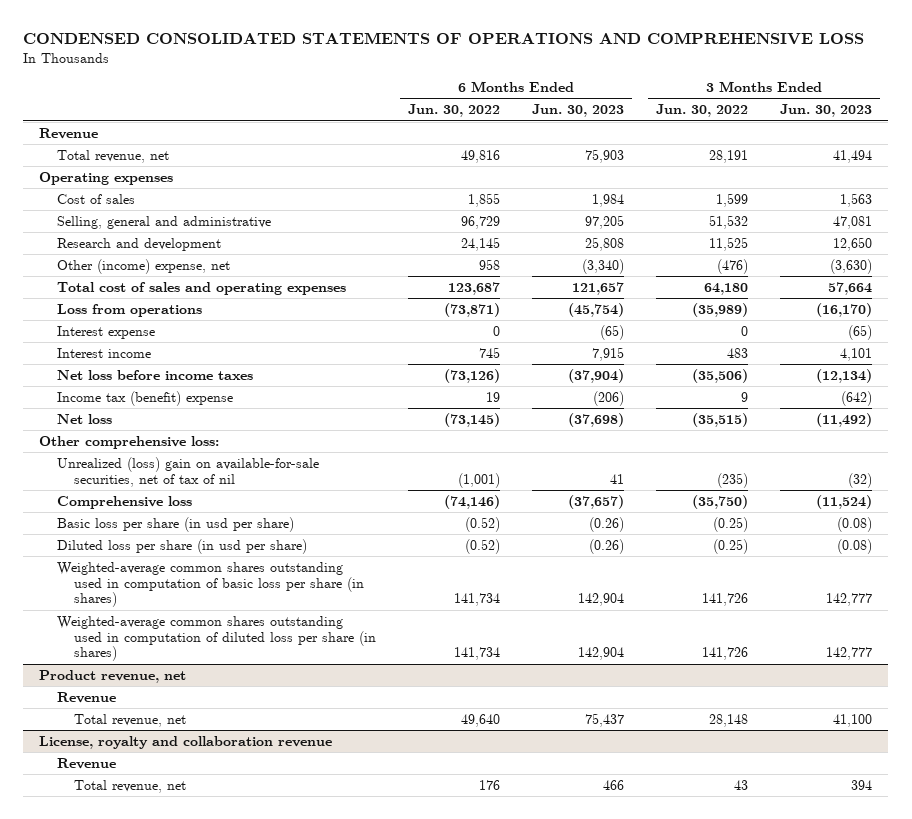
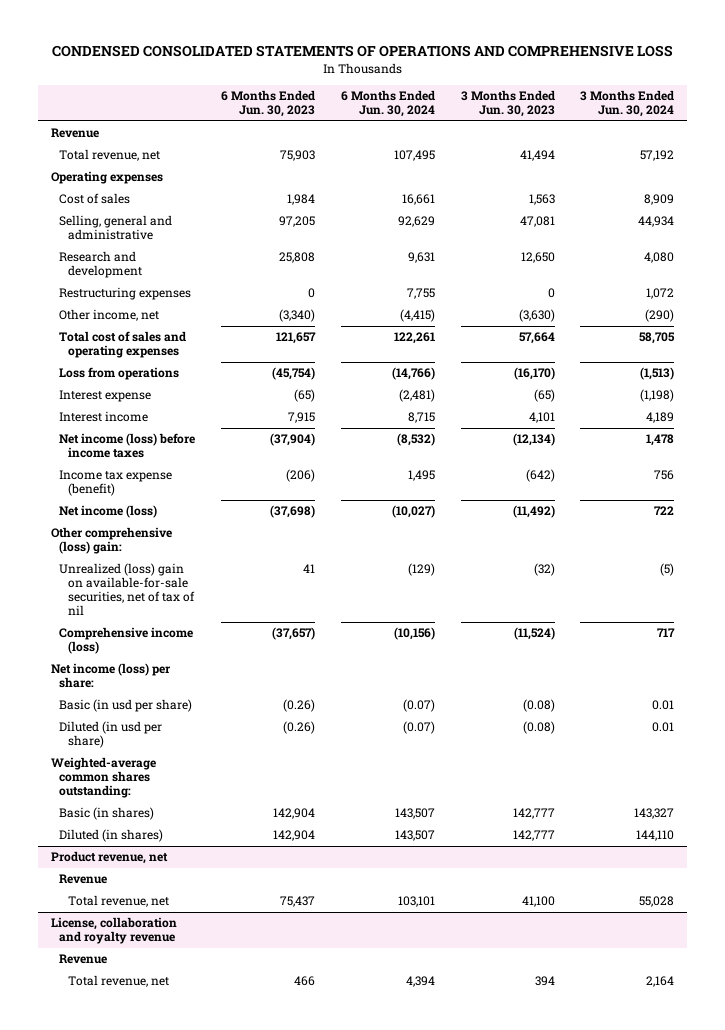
[407,104,500,118] Jun. 30, 2022 -> none
[656,104,749,118] Jun. 30, 2022 -> none
none -> [340,90,435,118] 6 Months Ended Jun. 30, 2024
none -> [580,90,675,118] 3 Months Ended Jun. 30, 2024
none -> [59,287,192,301] Restructuring expenses
[56,258,230,274] Other (income) expense, net -> [59,309,160,322] Other income, net
[56,369,253,380] Net loss before income taxes -> [59,433,196,459] Net income (loss) before income taxes
[56,390,233,406] Income tax (benefit) expense -> [59,470,173,497] Income tax expense (benefit)
[56,413,112,424] Net loss -> [59,505,158,519] Net income (loss)
[39,435,220,449] Other comprehensive loss: -> [50,527,172,555] Other comprehensive (loss) gain:
[56,495,192,509] Comprehensive loss -> [59,627,194,655] Comprehensive income (loss)
none -> [50,663,171,689] Net income (loss) per share:
[56,516,294,532] Basic loss per share (in usd per share) -> [59,699,193,713] Basic (in usd per share)
[56,538,307,554] Diluted loss per share (in usd per share) -> [59,721,163,749] Diluted (in usd per share)
none -> [50,757,156,799] Weighted-average common shares outstanding:
[56,561,364,608] Weighted-average common shares outstanding used in computation of basic loss per share (in shares) -> [59,807,155,821] Basic (in shares)
[56,615,376,662] Weighted-average common shares outstanding used in computation of diluted loss per share (in shares) -> [59,829,164,843] Diluted (in shares)
[39,735,333,749] License, royalty and collaboration revenue -> [50,917,177,945] License, collaboration and royalty revenue

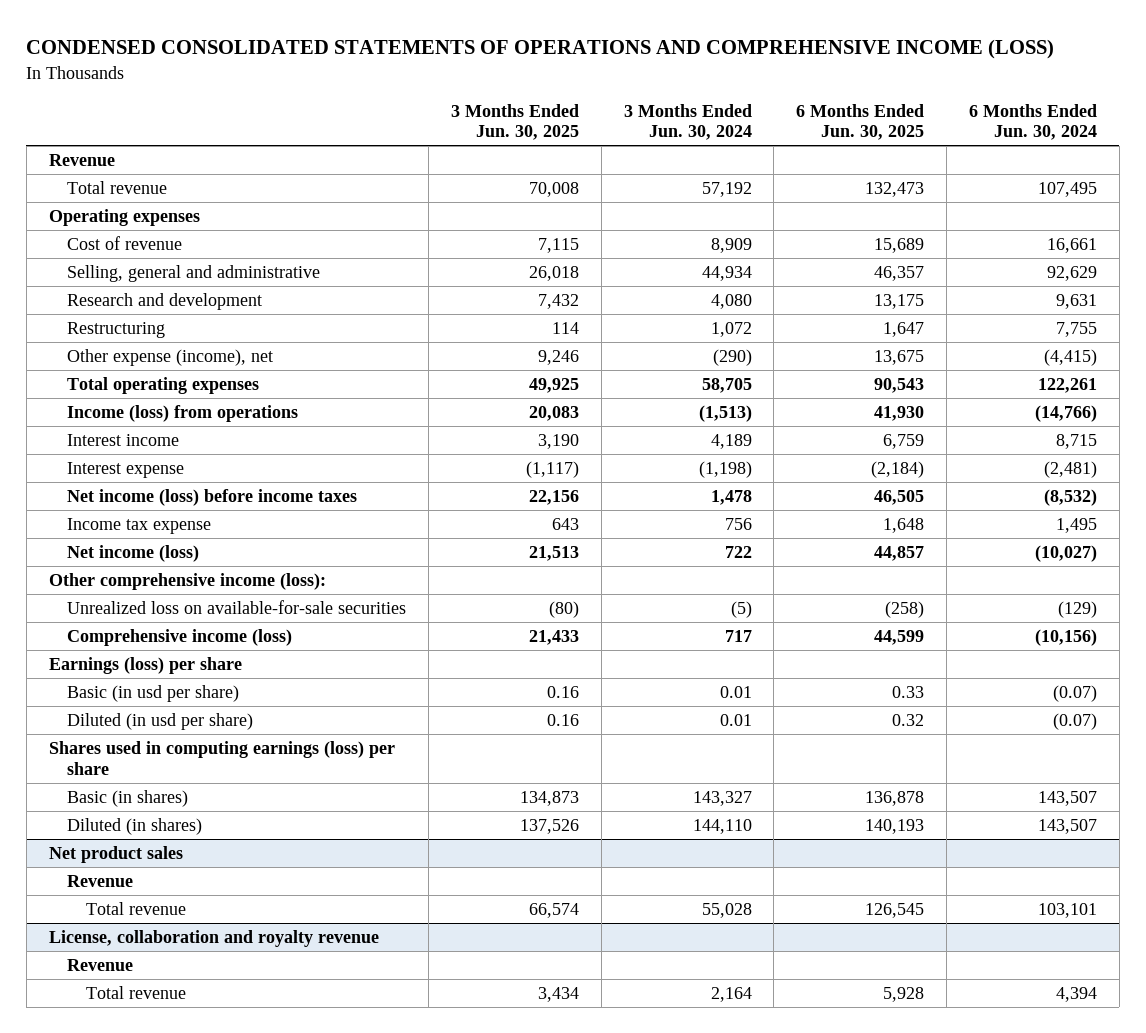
[51,45,673,58] CONDENSED CONSOLIDATED STATEMENTS OF OPERATIONS AND COMPREHENSIVE LOSS -> [26,39,1055,60] CONDENSED CONSOLIDATED STATEMENTS OF OPERATIONS AND COMPREHENSIVE INCOME (LOSS)
[220,90,315,118] 6 Months Ended Jun. 30, 2023 -> none
[460,90,555,118] 3 Months Ended Jun. 30, 2023 -> none
none -> [450,103,579,141] 3 Months Ended Jun. 30, 2025
none -> [796,103,925,141] 6 Months Ended Jun. 30, 2025
[59,149,161,162] Total revenue, net -> [67,180,168,194] Total revenue
[59,193,131,205] Cost of sales -> [67,235,183,250] Cost of revenue
[59,287,192,301] Restructuring expenses -> [67,321,166,338] Restructuring
[59,309,160,322] Other income, net -> [67,348,274,366] Other expense (income), net
[59,331,187,359] Total cost of sales and operating expenses -> [67,376,260,394] Total operating expenses
[59,367,180,381] Loss from operations -> [67,404,299,422] Income (loss) from operations
[59,390,152,403] Interest expense -> [67,461,185,478] Interest expense
[59,470,173,497] Income tax expense (benefit) -> [67,517,212,534] Income tax expense
[50,527,172,555] Other comprehensive (loss) gain: -> [48,572,326,590] Other comprehensive income (loss):
[59,563,195,616] Unrealized (loss) gain on available-for-sale securities, net of tax of nil -> [67,599,407,614] Unrealized loss on available-for-sale securities
[50,663,171,689] Net income (loss) per share: -> [48,656,242,674] Earnings (loss) per share
[50,757,156,799] Weighted-average common shares outstanding: -> [48,740,395,775] Shares used in computing earnings (loss) per share
[50,851,168,865] Product revenue, net -> [48,845,183,863] Net product sales
[67,895,169,908] Total revenue, net -> [85,901,186,915] Total revenue
[67,975,169,988] Total revenue, net -> [85,985,186,999] Total revenue

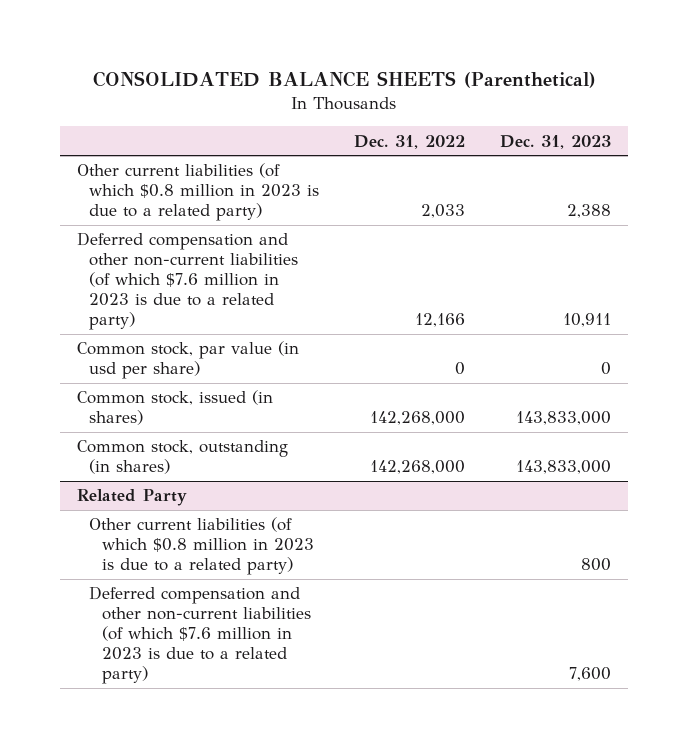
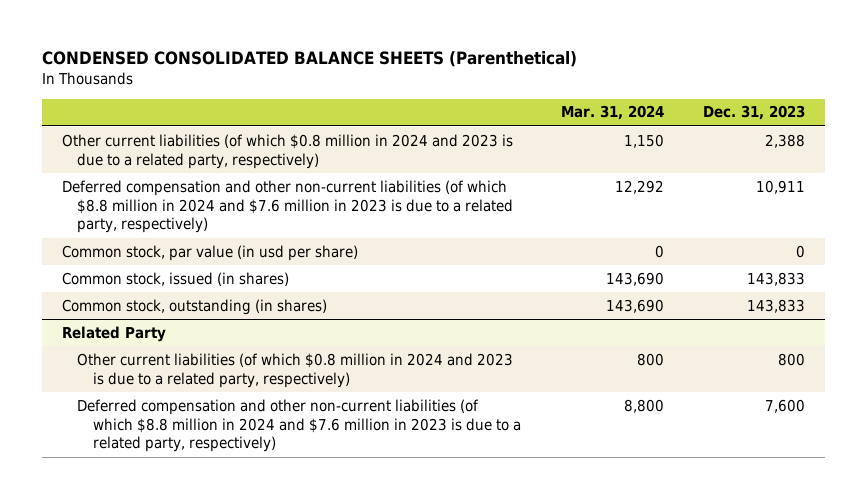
[92,71,596,89] CONSOLIDATED BALANCE SHEETS (Parenthetical) -> [41,51,577,68] CONDENSED CONSOLIDATED BALANCE SHEETS (Parenthetical)
[354,134,466,149] Dec. 31, 2022 -> none
none -> [560,105,664,121] Mar. 31, 2024
[77,163,320,222] Other current liabilities (of which $0.8 million in 2023 is due to a related party) -> [61,133,513,169] Other current liabilities (of which $0.8 million in 2024 and 2023 is due to a related party, respectively)
[77,232,299,331] Deferred compensation and other non-current liabilities (of which $7.6 million in 2023 is due to a related party) -> [61,179,514,234] Deferred compensation and other non-current liabilities (of which $8.8 million in 2024 and $7.6 million in 2023 is due to a related party, respectively)
[515,411,611,426] 143,833,000 -> [747,271,806,286] 143,833
[515,460,611,475] 143,833,000 -> [747,298,806,313] 143,833
[89,517,314,576] Other current liabilities (of which $0.8 million in 2023 is due to a related party) -> [77,352,514,388] Other current liabilities (of which $0.8 million in 2024 and 2023 is due to a related party, respectively)
[89,586,311,685] Deferred compensation and other non-current liabilities (of which $7.6 million in 2023 is due to a related party) -> [77,398,522,453] Deferred compensation and other non-current liabilities (of which $8.8 million in 2024 and $7.6 million in 2023 is due to a related party, respectively)

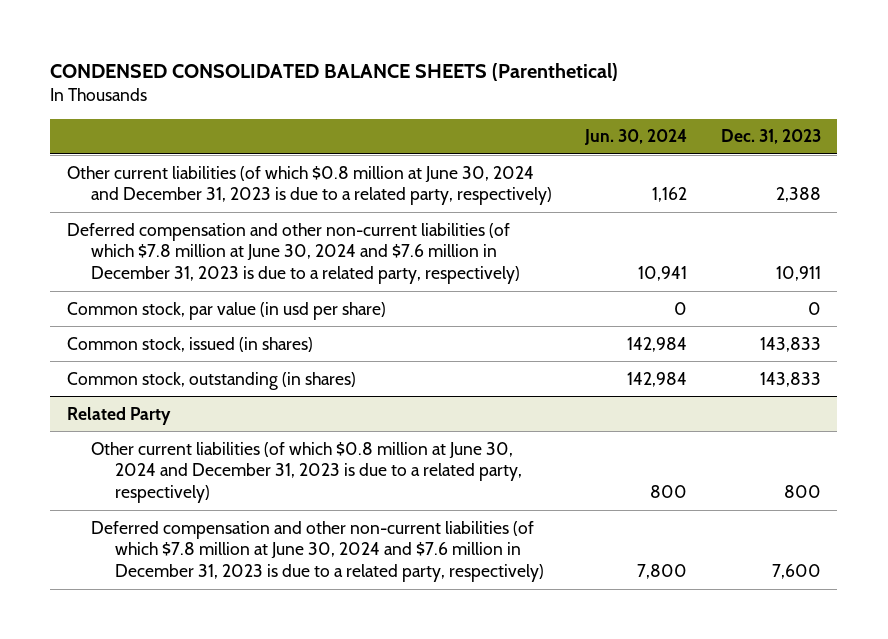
[560,105,664,121] Mar. 31, 2024 -> none
none -> [584,129,688,146] Jun. 30, 2024
[61,133,513,169] Other current liabilities (of which $0.8 million in 2024 and 2023 is due to a related party, respectively) -> [67,165,552,206] Other current liabilities (of which $0.8 million at June 30, 2024 and December 31, 2023 is due to a related party, respectively)
[61,179,514,234] Deferred compensation and other non-current liabilities (of which $8.8 million in 2024 and $7.6 million in 2023 is due to a related party, respectively) -> [67,222,520,285] Deferred compensation and other non-current liabilities (of which $7.8 million at June 30, 2024 and $7.6 million in December 31, 2023 is due to a related party, respectively)
[77,352,514,388] Other current liabilities (of which $0.8 million in 2024 and 2023 is due to a related party, respectively) -> [90,441,522,504] Other current liabilities (of which $0.8 million at June 30, 2024 and December 31, 2023 is due to a related party, respectively)
[77,398,522,453] Deferred compensation and other non-current liabilities (of which $8.8 million in 2024 and $7.6 million in 2023 is due to a related party, respectively) -> [90,520,544,583] Deferred compensation and other non-current liabilities (of which $7.8 million at June 30, 2024 and $7.6 million in December 31, 2023 is due to a related party, respectively)

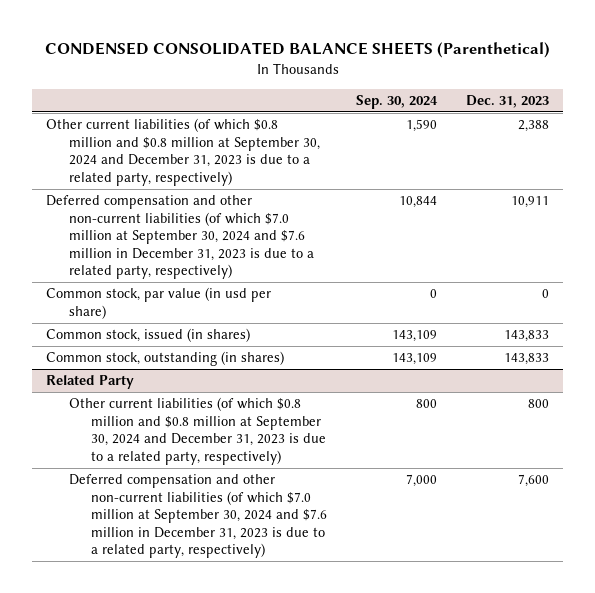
[584,129,688,146] Jun. 30, 2024 -> none
none -> [355,94,438,109] Sep. 30, 2024
[67,165,552,206] Other current liabilities (of which $0.8 million at June 30, 2024 and December 31, 2023 is due to a related party, respectively) -> [46,118,320,186] Other current liabilities (of which $0.8 million and $0.8 million at September 30, 2024 and December 31, 2023 is due to a related party, respectively)
[67,222,520,285] Deferred compensation and other non-current liabilities (of which $7.8 million at June 30, 2024 and $7.6 million in December 31, 2023 is due to a related party, respectively) -> [46,195,314,280] Deferred compensation and other non-current liabilities (of which $7.0 million at September 30, 2024 and $7.6 million in December 31, 2023 is due to a related party, respectively)
[90,441,522,504] Other current liabilities (of which $0.8 million at June 30, 2024 and December 31, 2023 is due to a related party, respectively) -> [68,397,326,465] Other current liabilities (of which $0.8 million and $0.8 million at September 30, 2024 and December 31, 2023 is due to a related party, respectively)
[90,520,544,583] Deferred compensation and other non-current liabilities (of which $7.8 million at June 30, 2024 and $7.6 million in December 31, 2023 is due to a related party, respectively) -> [68,474,327,559] Deferred compensation and other non-current liabilities (of which $7.0 million at September 30, 2024 and $7.6 million in December 31, 2023 is due to a related party, respectively)

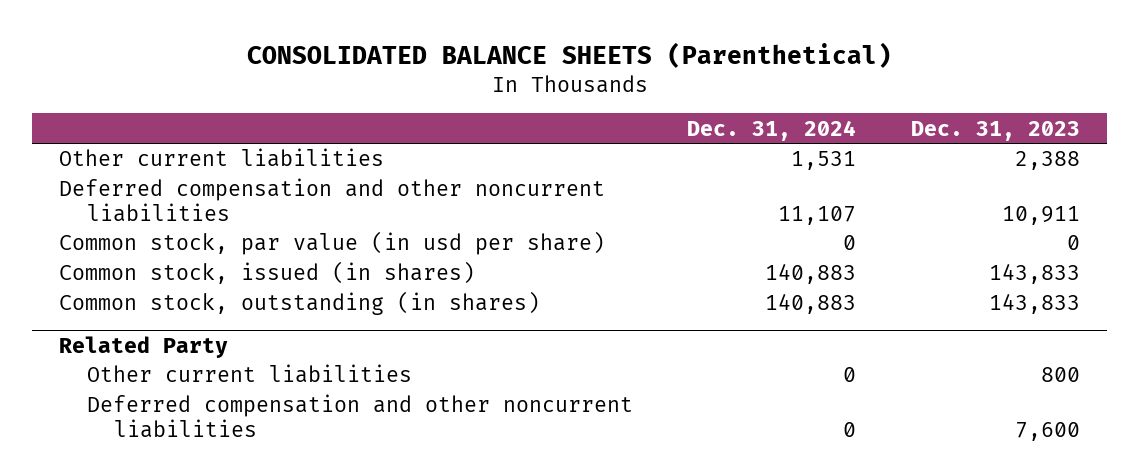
[44,42,550,59] CONDENSED CONSOLIDATED BALANCE SHEETS (Parenthetical) -> [246,42,892,69] CONSOLIDATED BALANCE SHEETS (Parenthetical)
[355,94,438,109] Sep. 30, 2024 -> none
none -> [687,119,857,141] Dec. 31, 2024
[46,118,320,186] Other current liabilities (of which $0.8 million and $0.8 million at September 30, 2024 and December 31, 2023 is due to a related party, respectively) -> [59,148,385,168] Other current liabilities
[46,195,314,280] Deferred compensation and other non-current liabilities (of which $7.0 million at September 30, 2024 and $7.6 million in December 31, 2023 is due to a related party, respectively) -> [59,178,606,222] Deferred compensation and other noncurrent liabilities
[68,397,326,465] Other current liabilities (of which $0.8 million and $0.8 million at September 30, 2024 and December 31, 2023 is due to a related party, respectively) -> [86,364,412,384] Other current liabilities
[68,474,327,559] Deferred compensation and other non-current liabilities (of which $7.0 million at September 30, 2024 and $7.6 million in December 31, 2023 is due to a related party, respectively) -> [86,394,633,438] Deferred compensation and other noncurrent liabilities

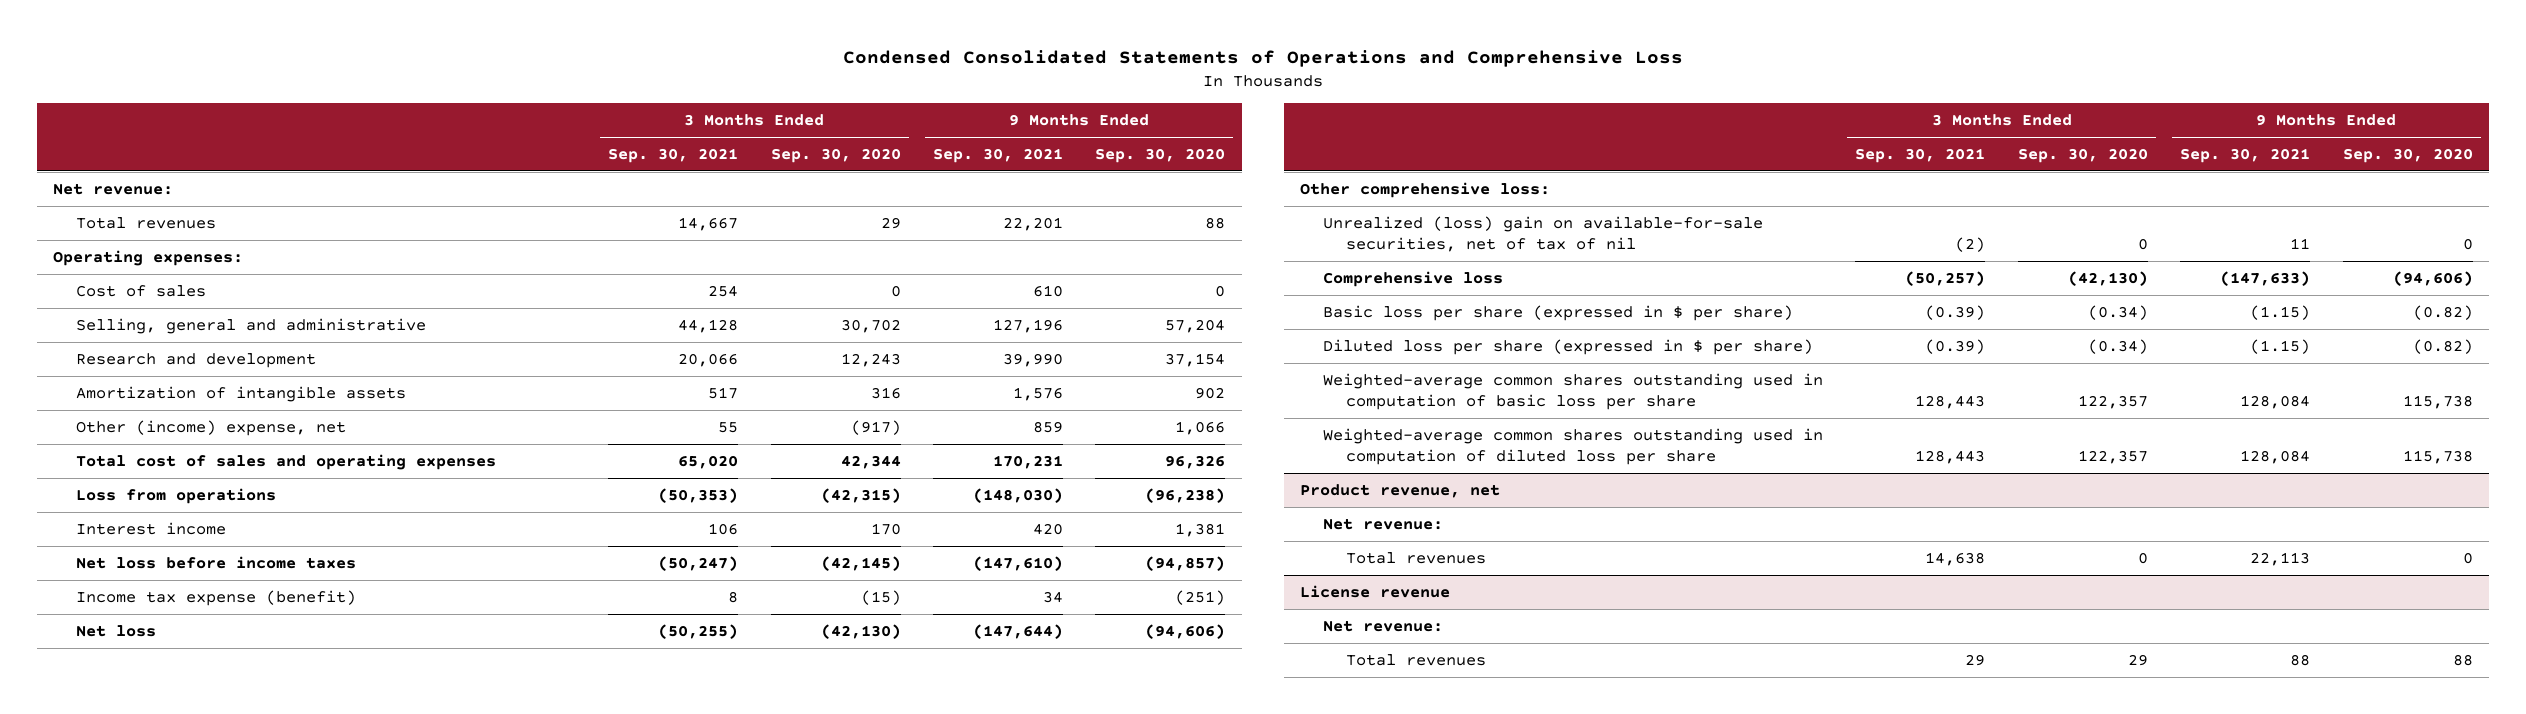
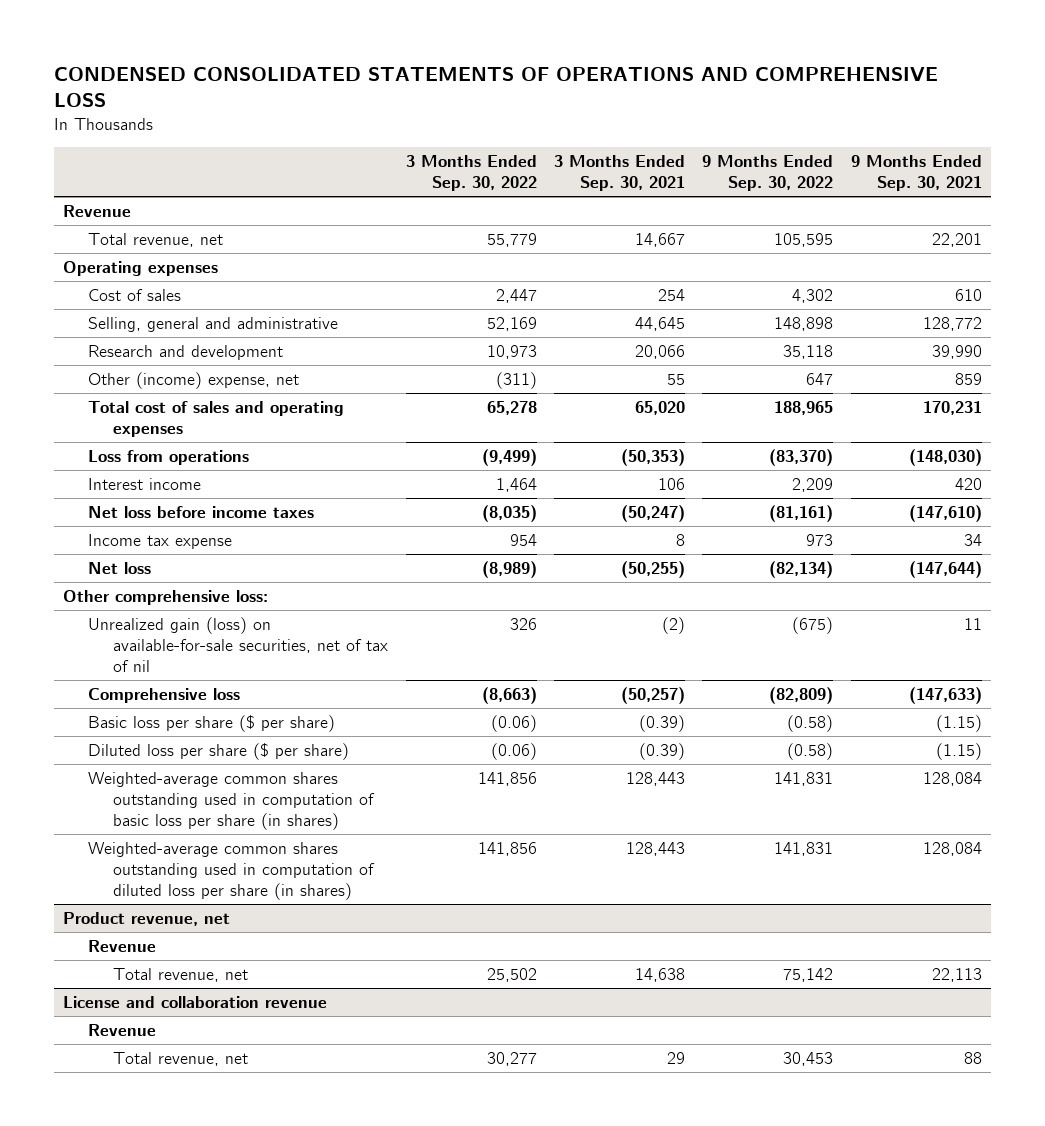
[842,50,1683,68] Condensed Consolidated Statements of Operations and Comprehensive Loss -> [54,66,939,108] CONDENSED CONSOLIDATED STATEMENTS OF OPERATIONS AND COMPREHENSIVE LOSS
[770,147,901,163] Sep. 30, 2020 -> none
[1095,147,1226,163] Sep. 30, 2020 -> none
none -> [405,154,537,191] 3 Months Ended Sep. 30, 2022
none -> [702,154,834,191] 9 Months Ended Sep. 30, 2022
[53,182,174,195] Net revenue: -> [62,204,131,217] Revenue
[75,216,216,229] Total revenues -> [88,232,224,247] Total revenue, net
[53,249,244,266] Operating expenses: -> [62,260,218,276] Operating expenses
[678,318,739,333] 44,128 -> [634,316,685,331] 44,645
[992,318,1063,333] 127,196 -> [922,316,982,331] 128,772
[75,385,406,402] Amortization of intangible assets -> none
[75,589,356,606] Income tax expense (benefit) -> [88,533,233,549] Income tax expense
[1323,215,1764,252] Unrealized (loss) gain on available-for-sale securities, net of tax of nil -> [88,616,389,672] Unrealized gain (loss) on available-for-sale securities, net of tax of nil
[1323,304,1794,321] Basic loss per share (expressed in $ per share) -> [88,714,336,732] Basic loss per share ($ per share)
[1323,338,1814,355] Diluted loss per share (expressed in $ per share) -> [88,742,350,760] Diluted loss per share ($ per share)
[1323,372,1824,410] Weighted-average common shares outstanding used in computation of basic loss per share -> [88,771,376,830] Weighted-average common shares outstanding used in computation of basic loss per share (in shares)
[1323,427,1824,465] Weighted-average common shares outstanding used in computation of diluted loss per share -> [88,841,376,900] Weighted-average common shares outstanding used in computation of diluted loss per share (in shares)
[1323,517,1444,530] Net revenue: -> [88,939,157,952] Revenue
[1346,551,1487,564] Total revenues -> [113,967,249,982] Total revenue, net
[1300,584,1451,598] License revenue -> [62,995,327,1008] License and collaboration revenue
[1323,619,1444,632] Net revenue: -> [88,1023,157,1036] Revenue
[1346,653,1487,666] Total revenues -> [113,1051,249,1066] Total revenue, net

